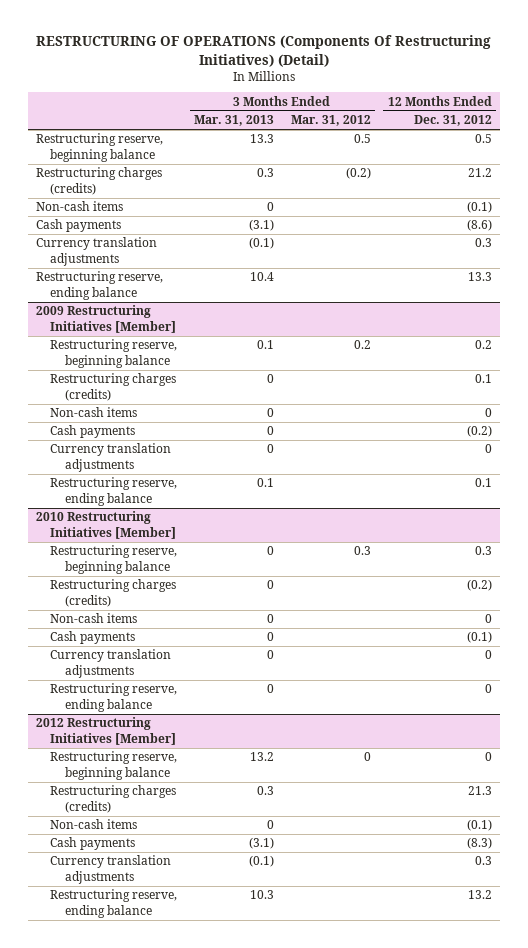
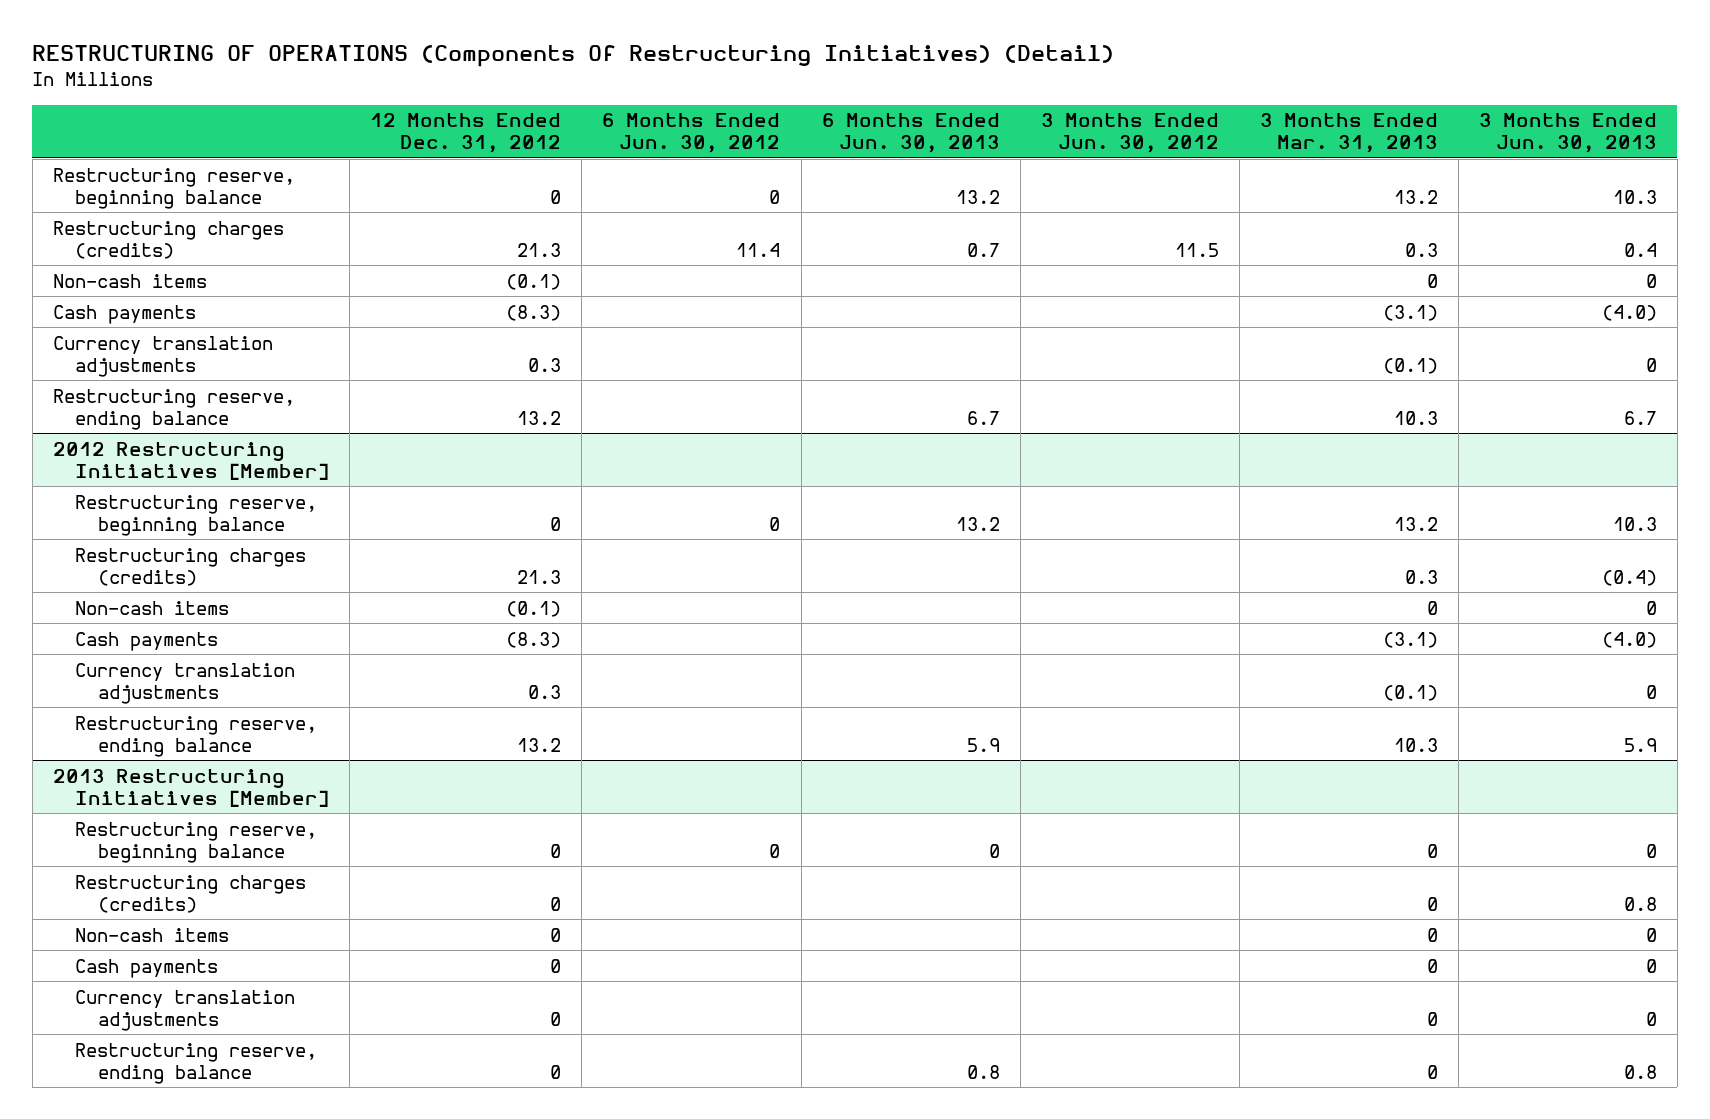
[290,115,371,127] Mar. 31, 2012 -> none
none -> [602,113,781,154] 6 Months Ended Jun. 30, 2012
none -> [821,113,1000,154] 6 Months Ended Jun. 30, 2013
none -> [1040,113,1219,154] 3 Months Ended Jun. 30, 2012
none -> [1478,113,1657,154] 3 Months Ended Jun. 30, 2013
[250,134,275,144] 13.3 -> [1393,189,1438,204] 13.2
[474,134,492,144] 0.5 -> [550,189,562,204] 0
[467,168,492,178] 21.2 -> [517,242,562,257] 21.3
[466,219,492,232] (8.6) -> [506,304,562,321] (8.3)
[36,305,177,333] 2009 Restructuring Initiatives [Member] -> none
[50,339,178,368] Restructuring reserve, beginning balance -> none
[50,373,177,401] Restructuring charges (credits) -> none
[50,407,138,418] Non-cash items -> none
[50,425,136,439] Cash payments -> none
[50,443,172,472] Currency translation adjustments -> none
[50,477,178,506] Restructuring reserve, ending balance -> none
[36,511,177,539] 2010 Restructuring Initiatives [Member] -> none
[50,545,178,574] Restructuring reserve, beginning balance -> none
[50,579,177,607] Restructuring charges (credits) -> none
[50,613,138,624] Non-cash items -> none
[50,631,136,645] Cash payments -> none
[50,649,172,678] Currency translation adjustments -> none
[50,683,178,712] Restructuring reserve, ending balance -> none
[250,272,275,282] 10.4 -> [1393,410,1438,425] 10.3
[467,272,492,282] 13.3 -> [517,410,562,425] 13.2
none -> [53,768,330,807] 2013 Restructuring Initiatives [Member]
none -> [75,821,318,863] Restructuring reserve, beginning balance
none -> [75,874,307,913] Restructuring charges (credits)
none -> [75,927,230,942] Non-cash items
none -> [75,958,219,978] Cash payments
none -> [75,989,296,1031] Currency translation adjustments
none -> [75,1042,318,1084] Restructuring reserve, ending balance

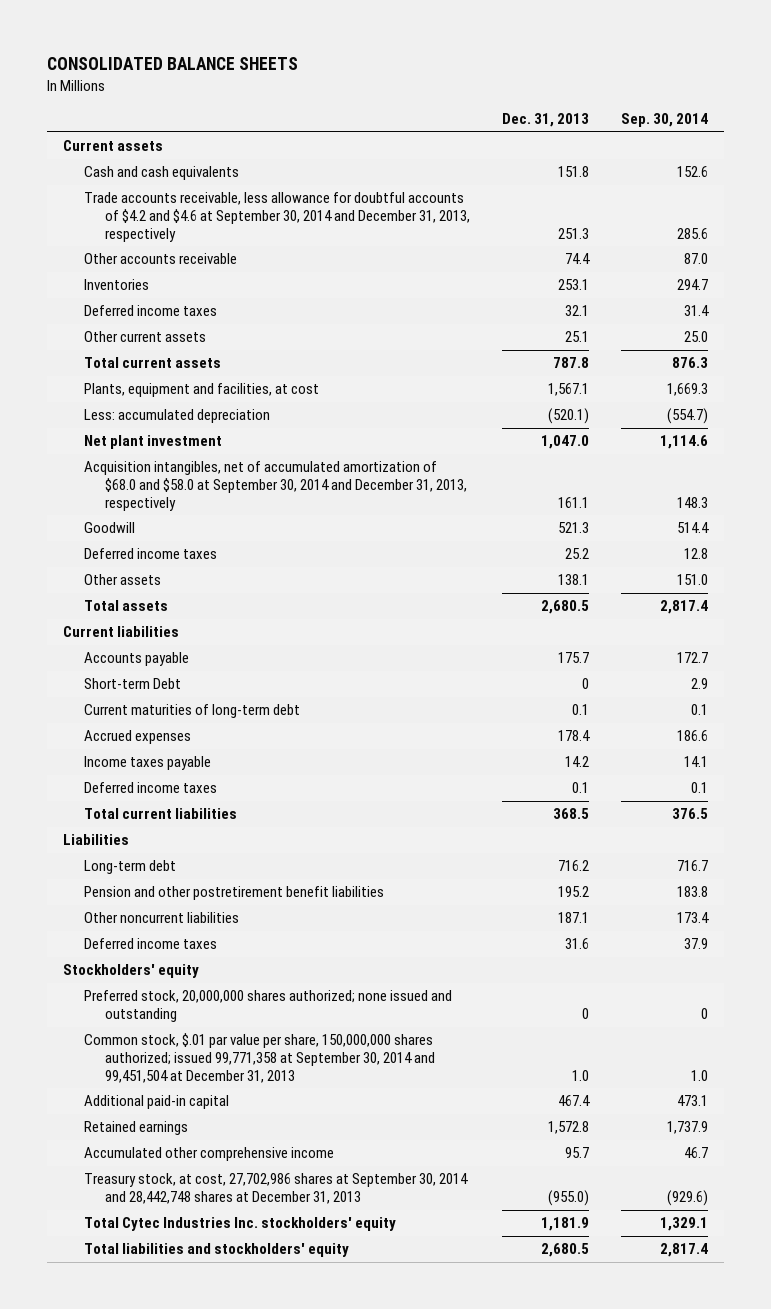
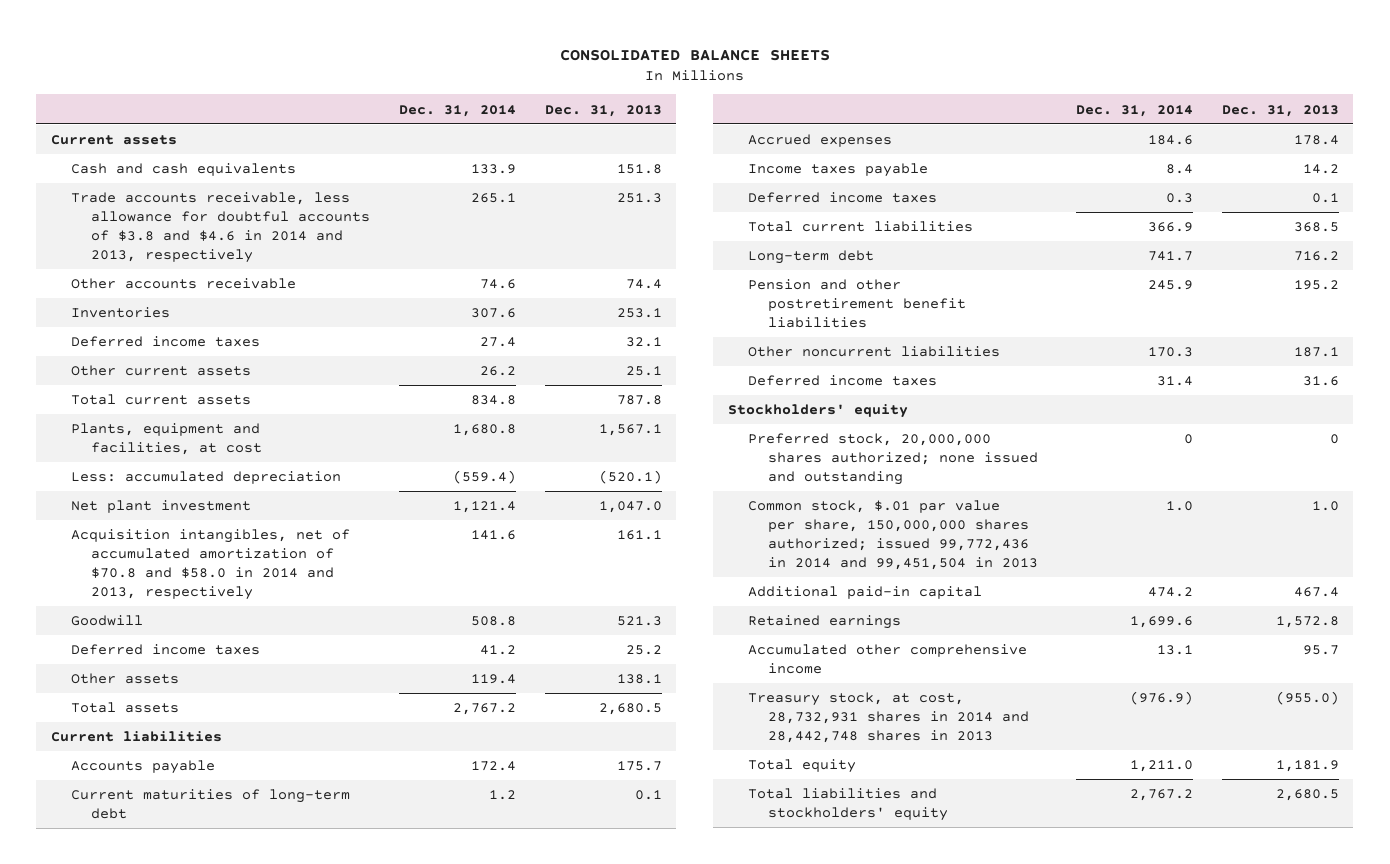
[620,113,708,128] Sep. 30, 2014 -> none
none -> [398,104,516,117] Dec. 31, 2014
[83,192,471,242] Trade accounts receivable, less allowance for doubtful accounts of $4.2 and $4.6 at September 30, 2014 and December 31, 2013, respectively -> [70,192,370,263] Trade accounts receivable, less allowance for doubtful accounts of $3.8 and $4.6 in 2014 and 2013, respectively
[83,461,468,511] Acquisition intangibles, net of accumulated amortization of $68.0 and $58.0 at September 30, 2014 and December 31, 2013, respectively -> [70,529,350,600] Acquisition intangibles, net of accumulated amortization of $70.8 and $58.0 in 2014 and 2013, respectively
[83,678,181,690] Short-term Debt -> none
[62,834,129,846] Liabilities -> none
[83,1033,436,1083] Common stock, $.01 par value per share, 150,000,000 shares authorized; issued 99,771,358 at September 30, 2014 and 99,451,504 at December 31, 2013 -> [747,500,1038,570] Common stock, $.01 par value per share, 150,000,000 shares authorized; issued 99,772,436 in 2014 and 99,451,504 in 2013
[83,1173,468,1204] Treasury stock, at cost, 27,702,986 shares at September 30, 2014 and 28,442,748 shares at December 31, 2013 -> [747,692,1029,743] Treasury stock, at cost, 28,732,931 shares in 2014 and 28,442,748 shares in 2013
[83,1217,396,1232] Total Cytec Industries Inc. stockholders' equity -> [747,759,856,774] Total equity

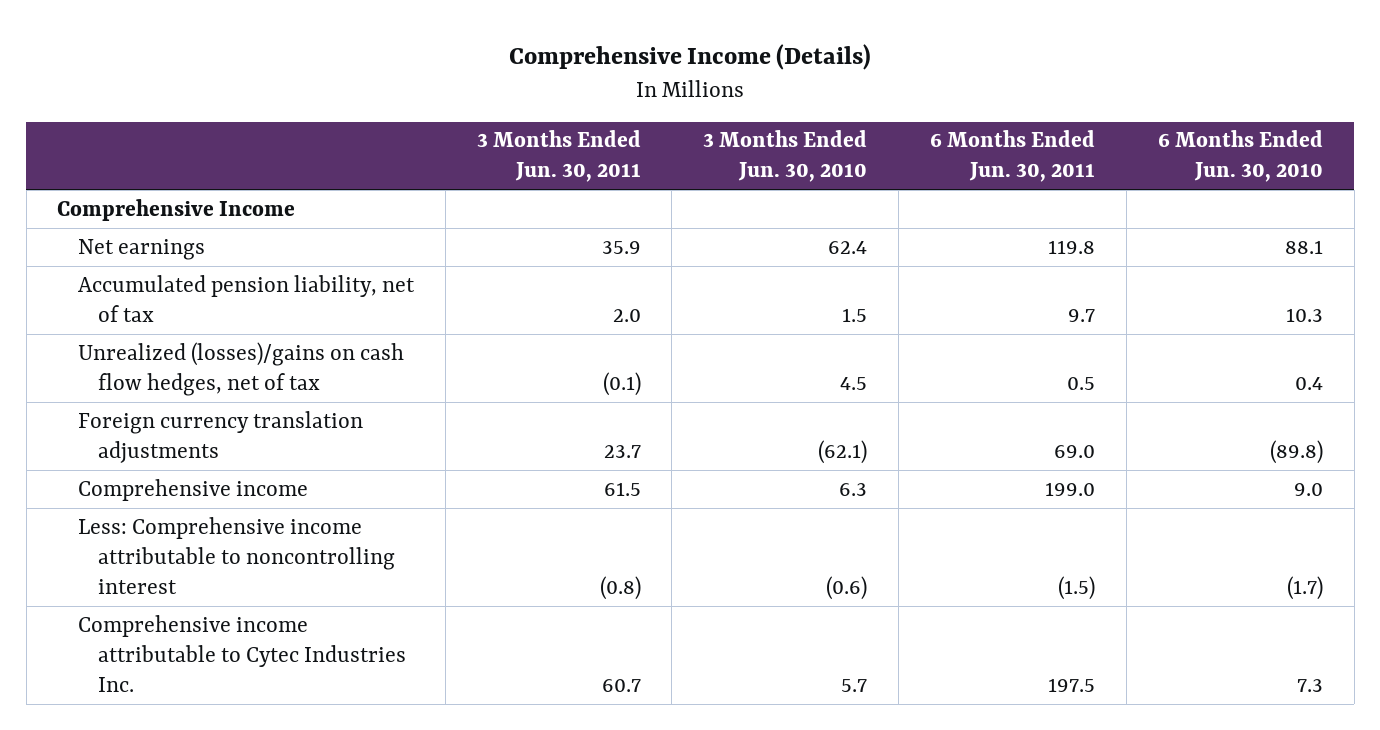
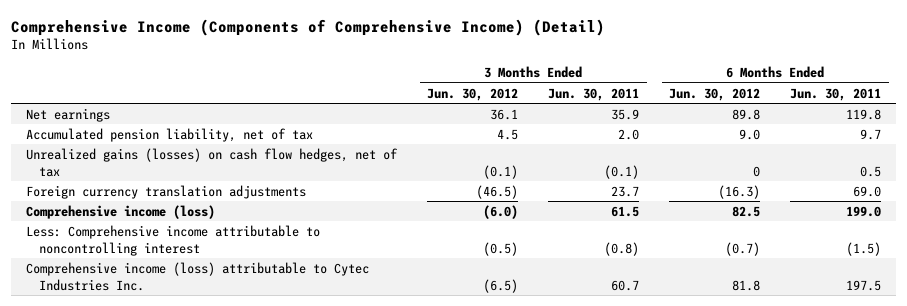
[509,44,872,71] Comprehensive Income (Details) -> [11,18,606,36] Comprehensive Income (Components of Comprehensive Income) (Detail)
[703,130,868,183] 3 Months Ended Jun. 30, 2010 -> none
[1157,130,1323,183] 6 Months Ended Jun. 30, 2010 -> none
none -> [427,87,519,101] Jun. 30, 2012
none -> [669,87,761,101] Jun. 30, 2012
[57,198,296,221] Comprehensive Income -> none
[77,341,404,396] Unrealized (losses)/gains on cash flow hedges, net of tax -> [26,147,399,177] Unrealized gains (losses) on cash flow hedges, net of tax
[77,478,308,501] Comprehensive income -> [26,204,216,219] Comprehensive income (loss)
[77,614,407,692] Comprehensive income attributable to Cytec Industries Inc. -> [26,261,370,291] Comprehensive income (loss) attributable to Cytec Industries Inc.

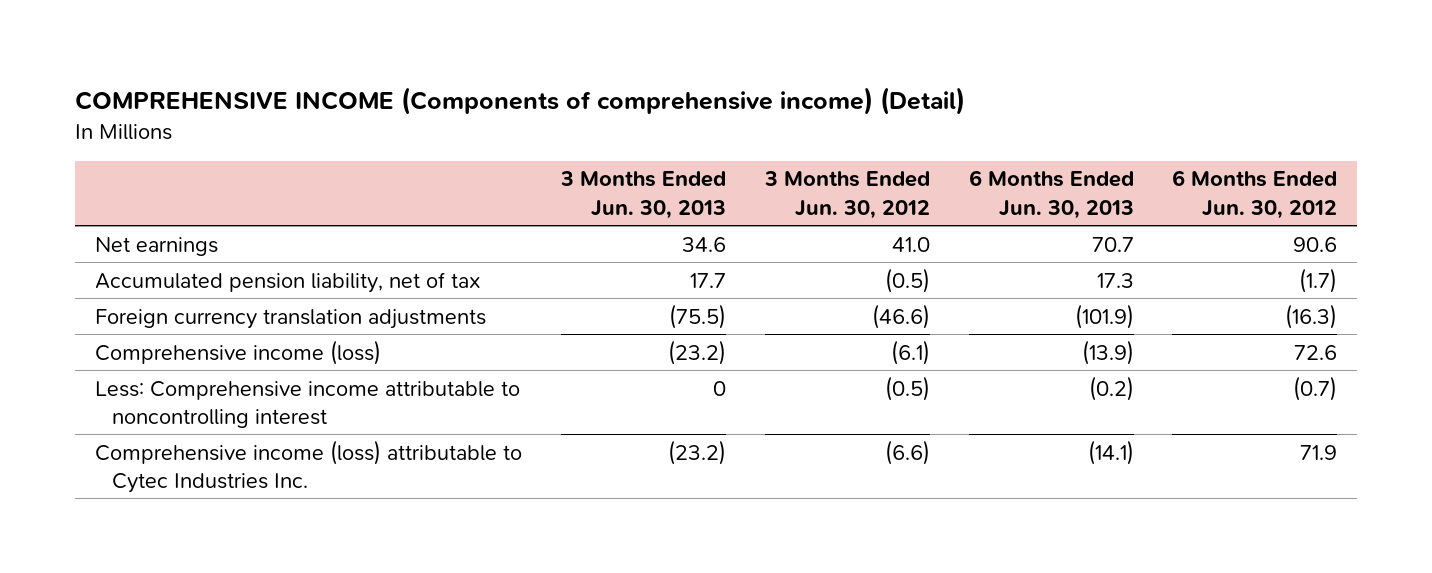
[11,18,606,36] Comprehensive Income (Components of Comprehensive Income) (Detail) -> [75,87,966,116] COMPREHENSIVE INCOME (Components of comprehensive income) (Detail)
[548,87,640,101] Jun. 30, 2011 -> none
[790,87,882,101] Jun. 30, 2011 -> none
none -> [559,171,726,219] 3 Months Ended Jun. 30, 2013
none -> [968,170,1134,219] 6 Months Ended Jun. 30, 2013
[26,147,399,177] Unrealized gains (losses) on cash flow hedges, net of tax -> none
[490,108,519,120] 36.1 -> [891,236,930,252] 41.0
[732,108,761,120] 89.8 -> [1293,236,1338,252] 90.6
[497,128,519,140] 4.5 -> [884,267,930,293] (0.5)
[739,128,761,140] 9.0 -> [1299,267,1338,293] (1.7)
[476,184,519,199] (46.5) -> [871,303,930,329] (46.6)
[483,204,519,219] (6.0) -> [890,339,930,365] (6.1)
[732,205,761,217] 82.5 -> [1294,344,1338,360] 72.6
[483,278,519,293] (6.5) -> [884,439,930,465] (6.6)
[732,279,761,291] 81.8 -> [1300,444,1338,460] 71.9

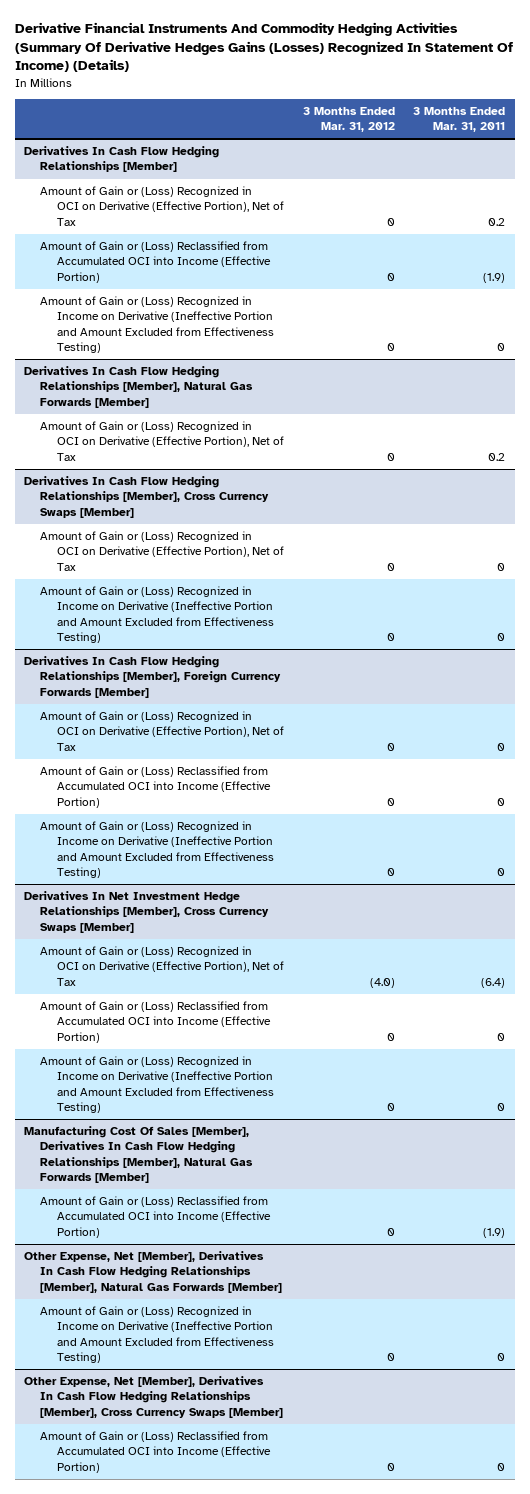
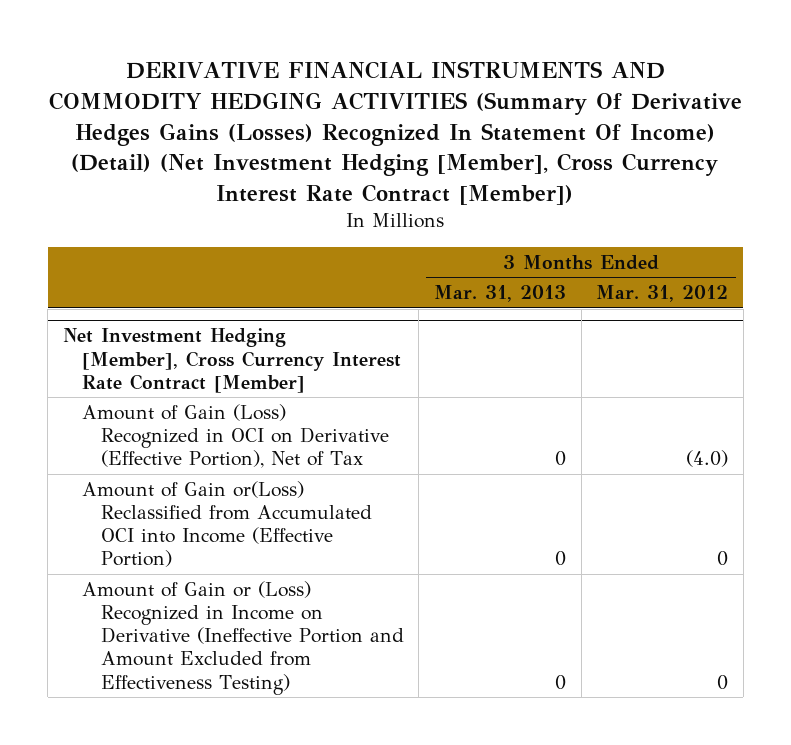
[14,22,513,73] Derivative Financial Instruments And Commodity Hedging Activities (Summary Of Derivative Hedges Gains (Losses) Recognized In Statement Of Income) (Details) -> [49,61,743,205] DERIVATIVE FINANCIAL INSTRUMENTS AND COMMODITY HEDGING ACTIVITIES (Summary Of Derivative Hedges Gains (Losses) Recognized In Statement Of Income) (Detail) (Net Investment Hedging [Member], Cross Currency Interest Rate Contract [Member])
[413,106,506,132] 3 Months Ended Mar. 31, 2011 -> none
none -> [433,285,566,303] Mar. 31, 2013
[24,146,220,173] Derivatives In Cash Flow Hedging Relationships [Member] -> none
[40,296,274,353] Amount of Gain or (Loss) Recognized in Income on Derivative (Ineffective Portion and Amount Excluded from Effectiveness Testing) -> none
[24,366,254,408] Derivatives In Cash Flow Hedging Relationships [Member], Natural Gas Forwards [Member] -> none
[40,421,284,461] Amount of Gain or (Loss) Recognized in OCI on Derivative (Effective Portion), Net of Tax -> none
[24,476,270,518] Derivatives In Cash Flow Hedging Relationships [Member], Cross Currency Swaps [Member] -> none
[40,531,284,571] Amount of Gain or (Loss) Recognized in OCI on Derivative (Effective Portion), Net of Tax -> none
[40,586,274,643] Amount of Gain or (Loss) Recognized in Income on Derivative (Ineffective Portion and Amount Excluded from Effectiveness Testing) -> none
[24,656,282,698] Derivatives In Cash Flow Hedging Relationships [Member], Foreign Currency Forwards [Member] -> none
[40,711,284,751] Amount of Gain or (Loss) Recognized in OCI on Derivative (Effective Portion), Net of Tax -> none
[40,766,271,808] Amount of Gain or (Loss) Reclassified from Accumulated OCI into Income (Effective Portion) -> none
[40,821,274,878] Amount of Gain or (Loss) Recognized in Income on Derivative (Ineffective Portion and Amount Excluded from Effectiveness Testing) -> none
[24,891,270,933] Derivatives In Net Investment Hedge Relationships [Member], Cross Currency Swaps [Member] -> none
[40,946,284,986] Amount of Gain or (Loss) Recognized in OCI on Derivative (Effective Portion), Net of Tax -> none
[40,1001,271,1043] Amount of Gain or (Loss) Reclassified from Accumulated OCI into Income (Effective Portion) -> none
[40,1056,274,1113] Amount of Gain or (Loss) Recognized in Income on Derivative (Ineffective Portion and Amount Excluded from Effectiveness Testing) -> none
[24,1126,254,1183] Manufacturing Cost Of Sales [Member], Derivatives In Cash Flow Hedging Relationships [Member], Natural Gas Forwards [Member] -> none
[40,1196,271,1238] Amount of Gain or (Loss) Reclassified from Accumulated OCI into Income (Effective Portion) -> none
[24,1251,283,1293] Other Expense, Net [Member], Derivatives In Cash Flow Hedging Relationships [Member], Natural Gas Forwards [Member] -> none
none -> [62,328,401,393] Net Investment Hedging [Member], Cross Currency Interest Rate Contract [Member]
[40,186,284,226] Amount of Gain or (Loss) Recognized in OCI on Derivative (Effective Portion), Net of Tax -> [81,403,389,469] Amount of Gain (Loss) Recognized in OCI on Derivative (Effective Portion), Net of Tax
[386,217,395,226] 0 -> [686,450,729,468] (4.0)
[40,241,271,283] Amount of Gain or (Loss) Reclassified from Accumulated OCI into Income (Effective Portion) -> [81,480,372,568] Amount of Gain or(Loss) Reclassified from Accumulated OCI into Income (Effective Portion)
[24,1376,284,1418] Other Expense, Net [Member], Derivatives In Cash Flow Hedging Relationships [Member], Cross Currency Swaps [Member] -> none
[40,1431,271,1473] Amount of Gain or (Loss) Reclassified from Accumulated OCI into Income (Effective Portion) -> none

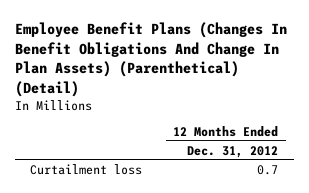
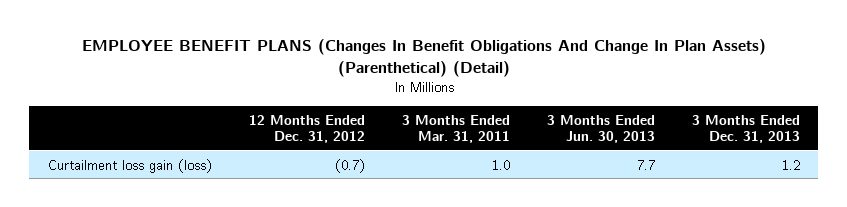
[14,22,287,97] Employee Benefit Plans (Changes In Benefit Obligations And Change In Plan Assets) (Parenthetical) (Detail) -> [81,38,766,77] EMPLOYEE BENEFIT PLANS (Changes In Benefit Obligations And Change In Plan Assets) (Parenthetical) (Detail)
none -> [401,114,510,143] 3 Months Ended Mar. 31, 2011
none -> [546,114,655,143] 3 Months Ended Jun. 30, 2013
none -> [691,114,800,143] 3 Months Ended Dec. 31, 2013
[30,163,143,175] Curtailment loss -> [47,158,212,173] Curtailment loss gain (loss)
[257,164,279,175] 0.7 -> [334,158,365,173] (0.7)

